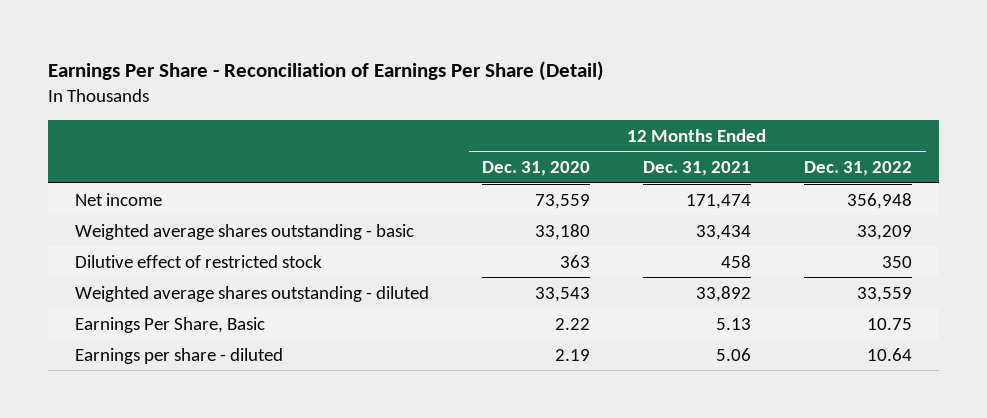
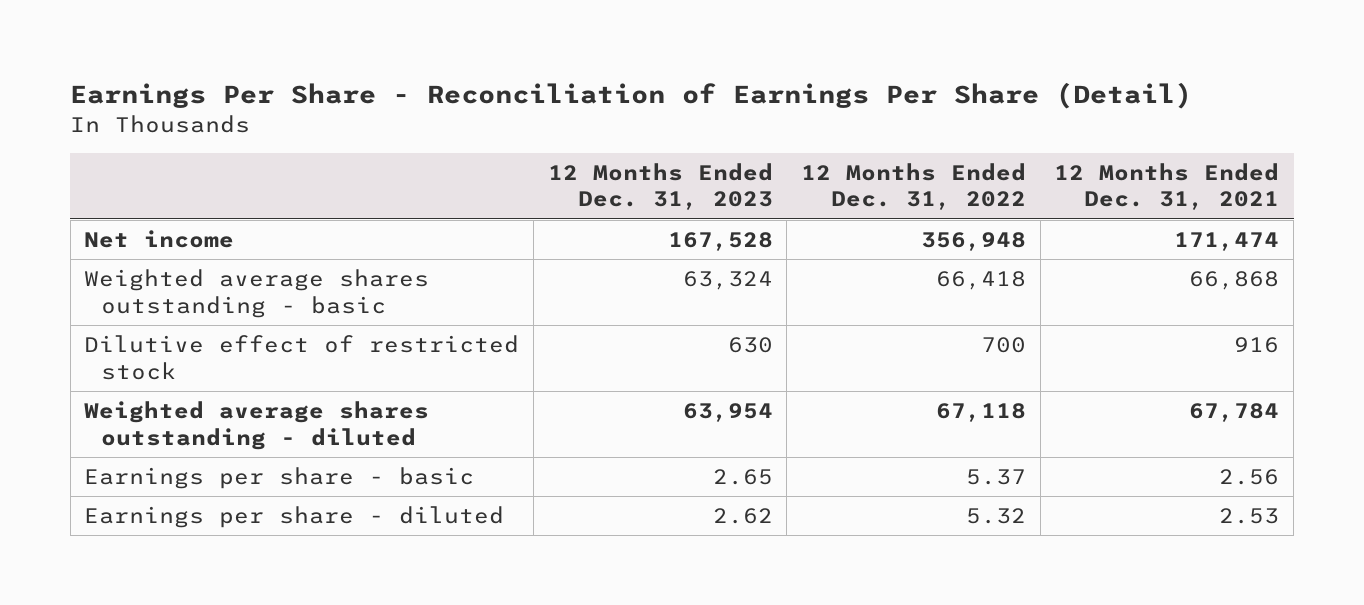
[482,161,591,177] Dec. 31, 2020 -> none
none -> [547,163,773,211] 12 Months Ended Dec. 31, 2023
[696,224,752,240] 33,434 -> [1189,271,1280,291] 66,868
[857,224,913,240] 33,209 -> [936,271,1027,291] 66,418
[721,254,752,268] 458 -> [1234,337,1280,354] 916
[882,255,913,268] 350 -> [981,337,1027,354] 700
[696,285,752,302] 33,892 -> [1189,403,1280,423] 67,784
[857,286,913,302] 33,559 -> [936,403,1027,423] 67,118
[74,316,265,333] Earnings Per Share, Basic -> [84,467,475,490] Earnings per share - basic
[716,317,752,330] 5.13 -> [1219,469,1280,486] 2.56
[867,317,913,330] 10.75 -> [966,469,1027,486] 5.37
[716,347,752,361] 5.06 -> [1219,508,1280,525] 2.53
[867,347,913,361] 10.64 -> [966,508,1027,525] 5.32

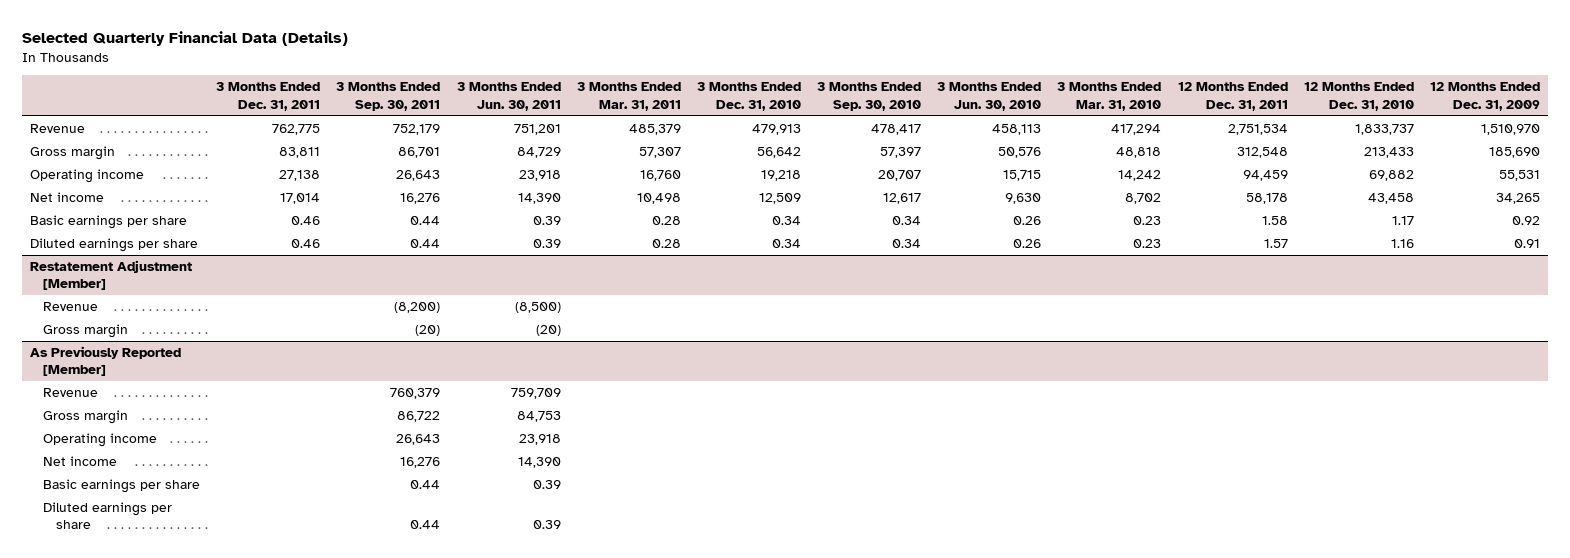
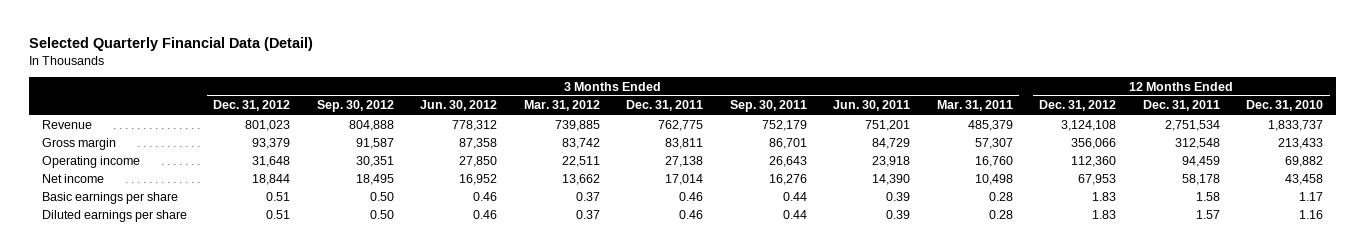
[21,31,348,47] Selected Quarterly Financial Data (Details) -> [28,37,313,52] Selected Quarterly Financial Data (Detail)
[696,82,801,111] 3 Months Ended Dec. 31, 2010 -> none
[817,82,922,111] 3 Months Ended Sep. 30, 2010 -> none
[937,82,1042,111] 3 Months Ended Jun. 30, 2010 -> none
[1057,82,1162,111] 3 Months Ended Mar. 31, 2010 -> none
[1429,82,1540,111] 12 Months Ended Dec. 31, 2009 -> none
none -> [213,100,291,112] Dec. 31, 2012
none -> [316,100,394,113] Sep. 30, 2012
none -> [420,100,498,112] Jun. 30, 2012
none -> [523,100,600,112] Mar. 31, 2012
none -> [1039,100,1117,112] Dec. 31, 2012
[30,260,193,291] Restatement Adjustment [Member] -> none
[42,302,98,312] Revenue -> none
[42,324,128,339] Gross margin -> none
[30,346,182,377] As Previously Reported [Member] -> none
[42,388,98,398] Revenue -> none
[42,410,128,425] Gross margin -> none
[42,433,157,448] Operating income -> none
[42,456,117,467] Net income -> none
[42,479,200,494] Basic earnings per share -> none
[42,502,172,530] Diluted earnings per share -> none

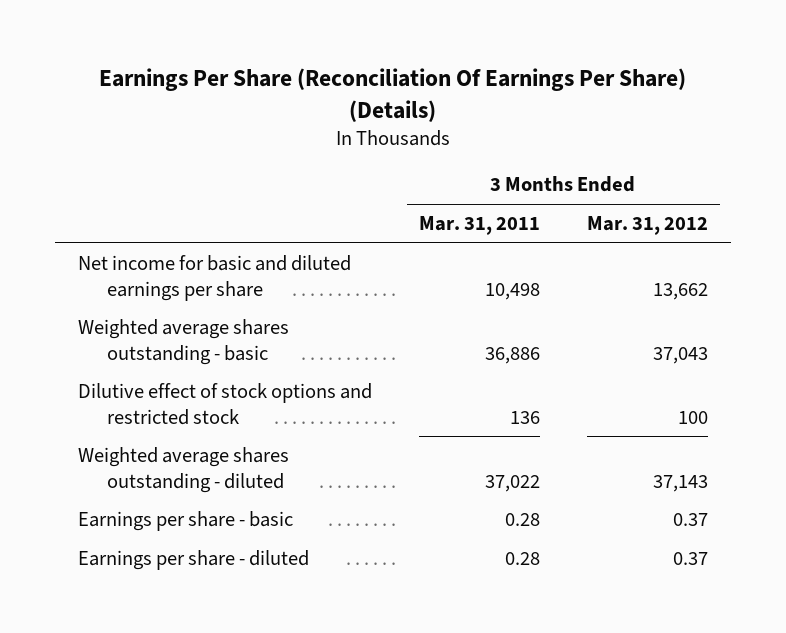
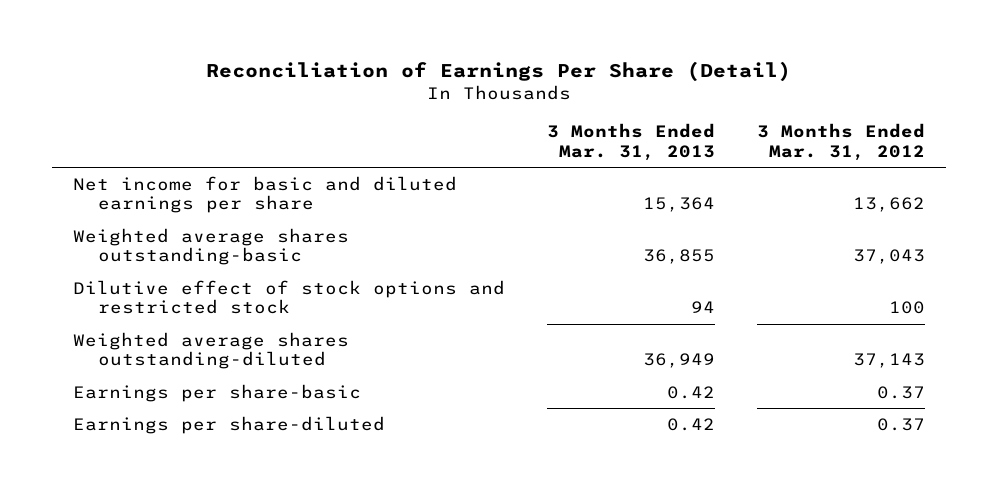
[98,68,686,122] Earnings Per Share (Reconciliation Of Earnings Per Share) (Details) -> [205,61,791,83] Reconciliation of Earnings Per Share (Detail)
[418,216,540,236] Mar. 31, 2011 -> none
none -> [546,123,715,161] 3 Months Ended Mar. 31, 2013
[78,319,290,365] Weighted average shares outstanding - basic -> [72,227,349,266] Weighted average shares outstanding-basic
[78,447,290,493] Weighted average shares outstanding - diluted -> [72,331,349,370] Weighted average shares outstanding-diluted
[78,511,294,532] Earnings per share - basic -> [72,383,361,402] Earnings per share-basic
[78,550,310,571] Earnings per share - diluted -> [72,415,385,434] Earnings per share-diluted

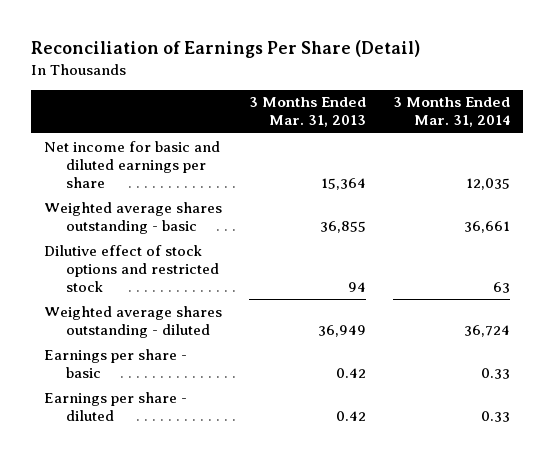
[756,123,925,161] 3 Months Ended Mar. 31, 2012 -> none
none -> [392,97,510,128] 3 Months Ended Mar. 31, 2014
[72,227,349,266] Weighted average shares outstanding-basic -> [44,201,223,234] Weighted average shares outstanding - basic
[72,331,349,370] Weighted average shares outstanding-diluted -> [44,305,223,338] Weighted average shares outstanding - diluted
[72,383,361,402] Earnings per share-basic -> [44,348,188,378] Earnings per share - basic
[72,415,385,434] Earnings per share-diluted -> [44,391,188,421] Earnings per share - diluted

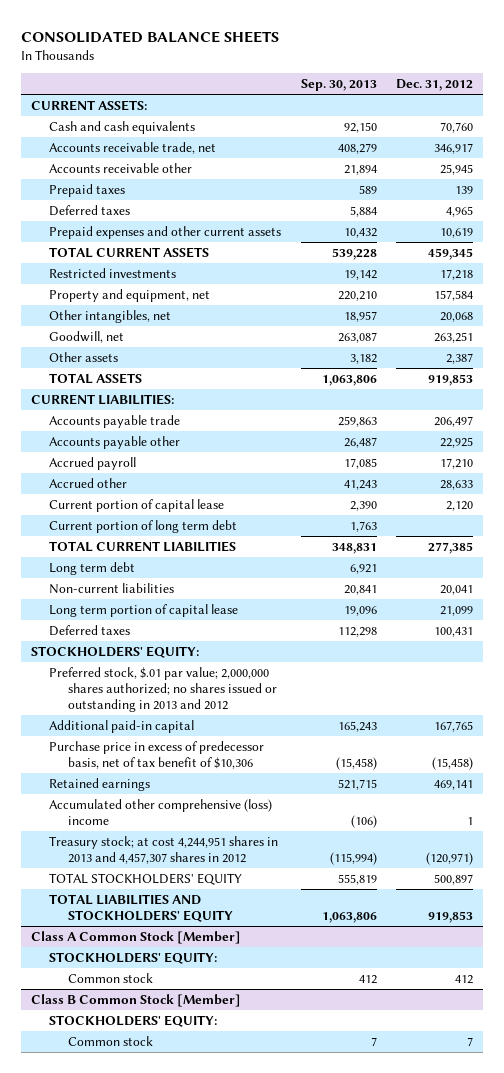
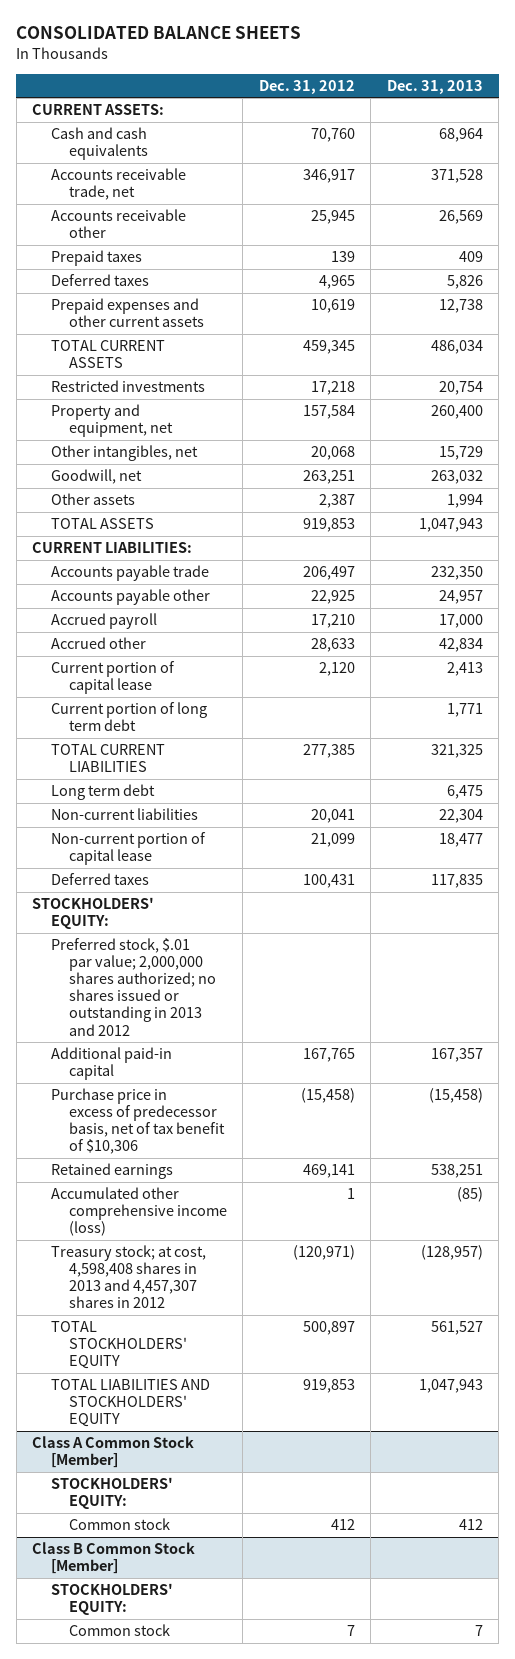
[300,78,377,91] Sep. 30, 2013 -> none
none -> [386,79,483,94] Dec. 31, 2013
[49,603,239,617] Long term portion of capital lease -> [50,832,206,866] Non-current portion of capital lease
[49,798,273,826] Accumulated other comprehensive (loss) income -> [50,1187,228,1237] Accumulated other comprehensive income (loss)
[49,835,279,865] Treasury stock; at cost 4,244,951 shares in 2013 and 4,457,307 shares in 2012 -> [50,1245,206,1309] Treasury stock; at cost, 4,598,408 shares in 2013 and 4,457,307 shares in 2012

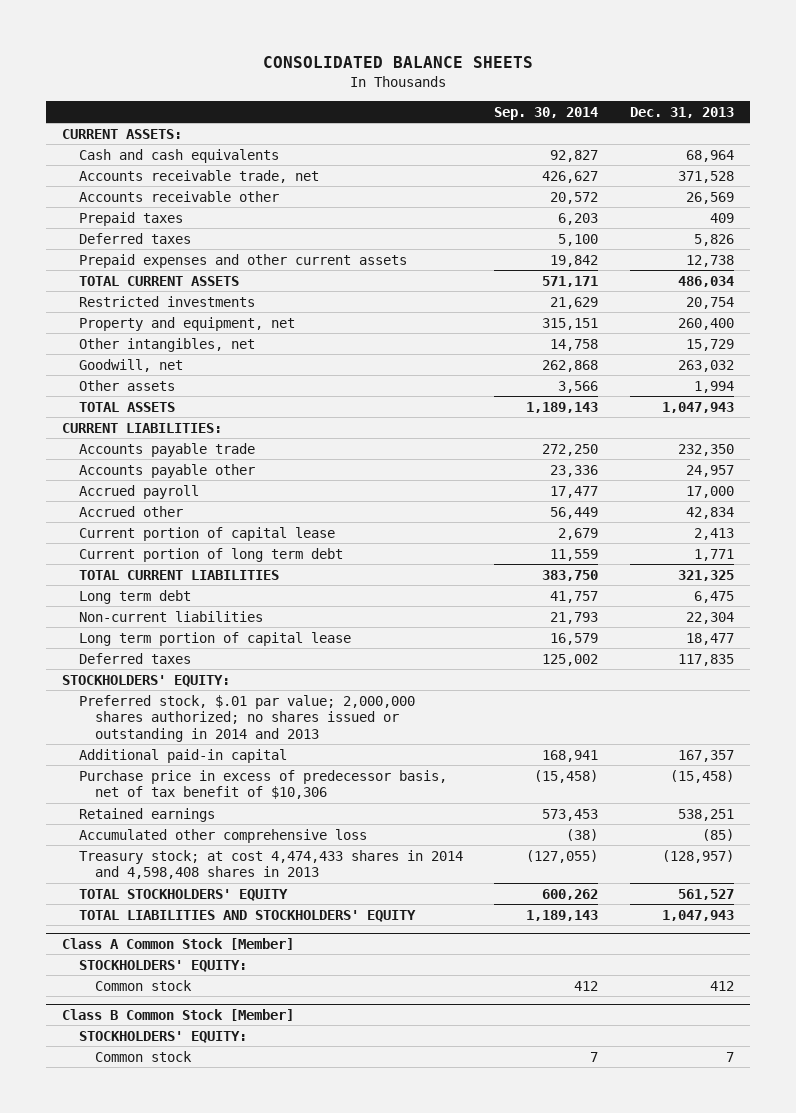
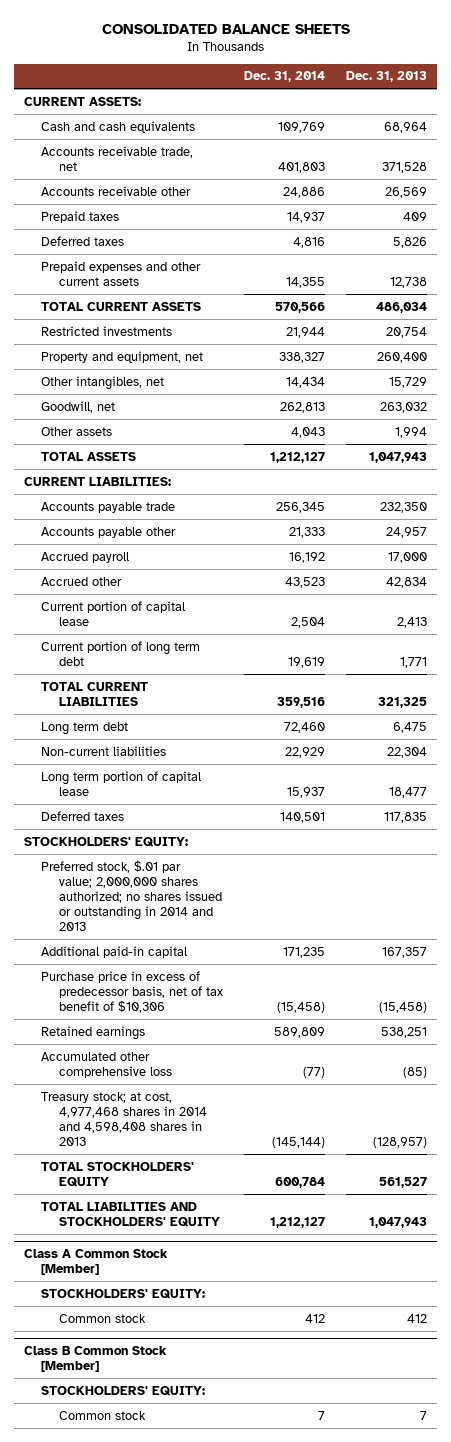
[494,106,599,120] Sep. 30, 2014 -> none
none -> [243,71,325,83] Dec. 31, 2014
[78,849,463,880] Treasury stock; at cost 4,474,433 shares in 2014 and 4,598,408 shares in 2013 -> [41,1091,207,1146] Treasury stock; at cost, 4,977,468 shares in 2014 and 4,598,408 shares in 2013

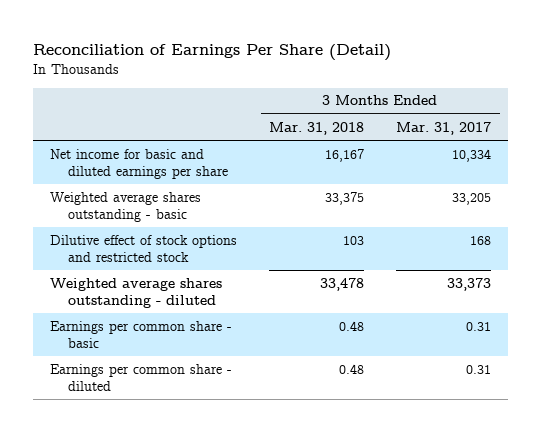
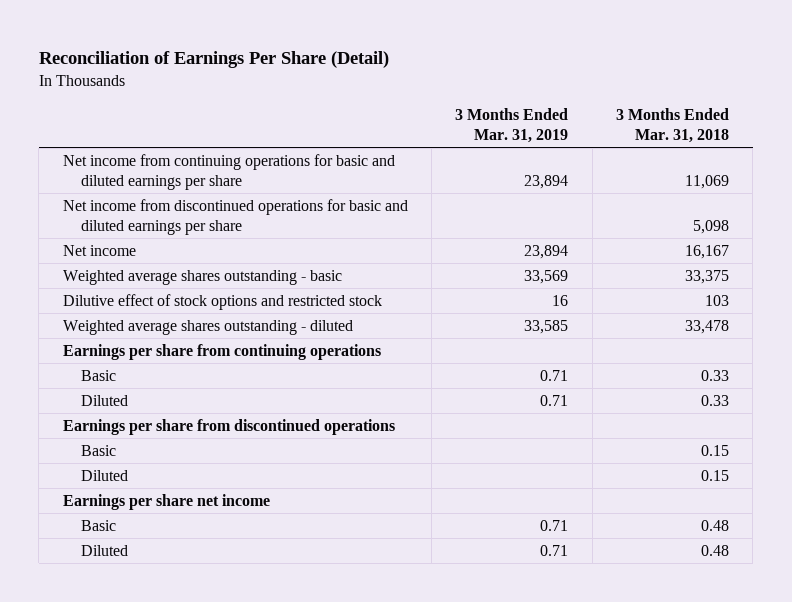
[396,121,492,135] Mar. 31, 2017 -> none
none -> [455,107,569,143] 3 Months Ended Mar. 31, 2019
none -> [62,153,395,190] Net income from continuing operations for basic and diluted earnings per share
none -> [62,198,408,235] Net income from discontinued operations for basic and diluted earnings per share
[49,148,228,179] Net income for basic and diluted earnings per share -> [62,244,136,256] Net income
none -> [62,343,381,360] Earnings per share from continuing operations
none -> [80,369,116,381] Basic
none -> [80,394,128,406] Diluted
none -> [62,418,395,435] Earnings per share from discontinued operations
none -> [80,444,116,456] Basic
none -> [80,469,128,481] Diluted
none -> [62,493,270,510] Earnings per share net income
[49,320,232,348] Earnings per common share - basic -> [80,519,116,531] Basic
[49,363,232,391] Earnings per common share - diluted -> [80,544,128,556] Diluted

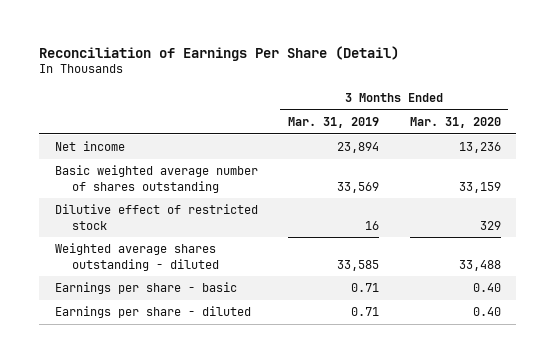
[616,107,730,143] 3 Months Ended Mar. 31, 2018 -> none
none -> [409,116,501,128] Mar. 31, 2020
[62,153,395,190] Net income from continuing operations for basic and diluted earnings per share -> none
[62,198,408,235] Net income from discontinued operations for basic and diluted earnings per share -> none
[62,269,342,285] Weighted average shares outstanding - basic -> [54,165,258,193] Basic weighted average number of shares outstanding
[62,293,382,310] Dilutive effect of stock options and restricted stock -> [54,204,258,230] Dilutive effect of restricted stock
[62,343,381,360] Earnings per share from continuing operations -> none
[80,369,116,381] Basic -> none
[80,394,128,406] Diluted -> none
[62,418,395,435] Earnings per share from discontinued operations -> none
[80,444,116,456] Basic -> none
[80,469,128,481] Diluted -> none
[62,493,270,510] Earnings per share net income -> none
[80,519,116,531] Basic -> [54,282,237,295] Earnings per share - basic
[80,544,128,556] Diluted -> [54,306,251,319] Earnings per share - diluted

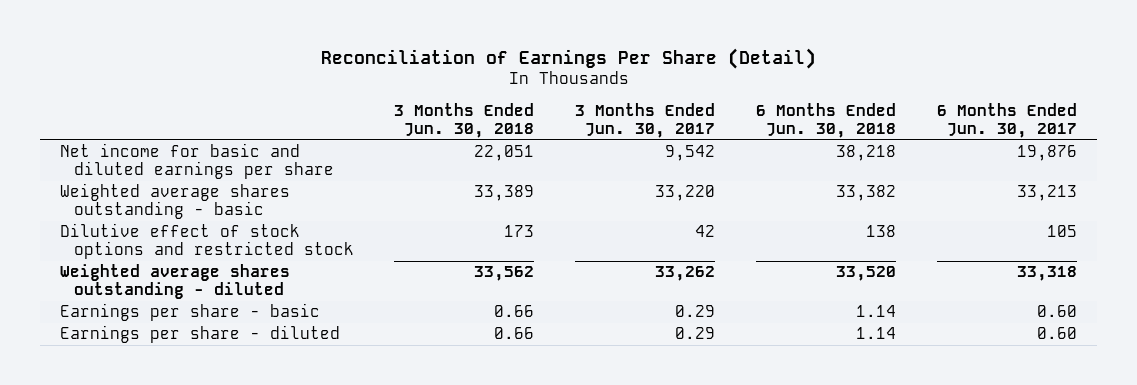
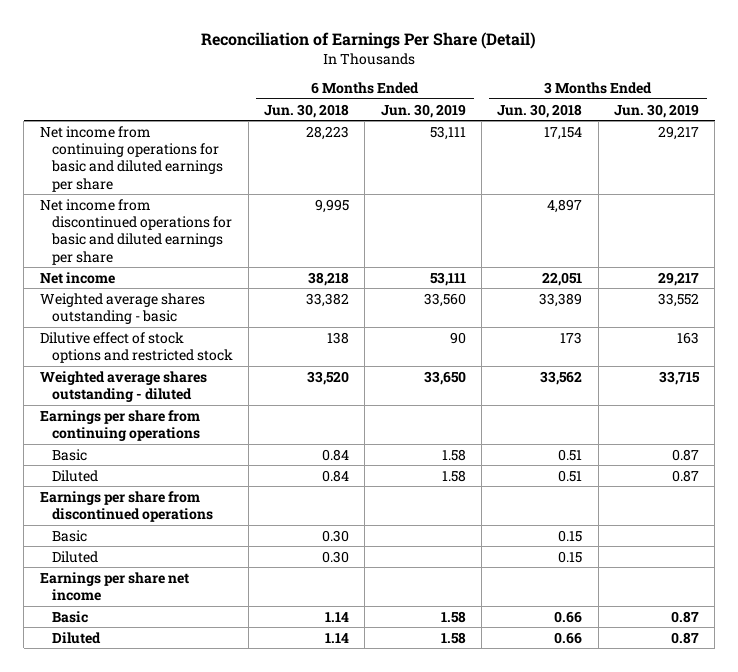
[575,103,716,139] 3 Months Ended Jun. 30, 2017 -> none
[936,103,1077,139] 6 Months Ended Jun. 30, 2017 -> none
none -> [380,103,466,118] Jun. 30, 2019
none -> [613,103,699,118] Jun. 30, 2019
none -> [39,125,223,192] Net income from continuing operations for basic and diluted earnings per share
none -> [39,198,232,265] Net income from discontinued operations for basic and diluted earnings per share
[60,143,334,180] Net income for basic and diluted earnings per share -> [39,271,115,284] Net income
none -> [39,409,200,441] Earnings per share from continuing operations
none -> [51,448,87,461] Basic
none -> [51,469,98,482] Diluted
none -> [39,490,213,522] Earnings per share from discontinued operations
none -> [51,529,87,542] Basic
none -> [51,550,98,563] Diluted
none -> [39,571,189,601] Earnings per share net income
[60,303,321,322] Earnings per share - basic -> [51,610,88,623] Basic
[60,325,341,344] Earnings per share - diluted -> [51,631,101,644] Diluted

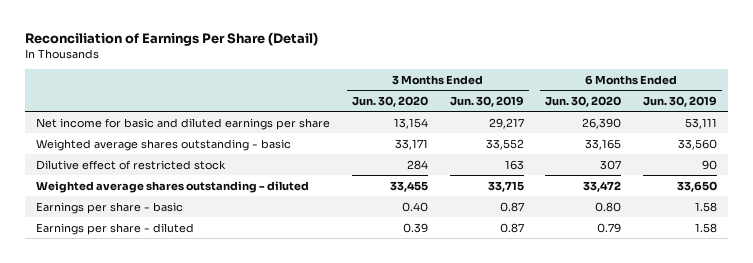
[264,103,350,118] Jun. 30, 2018 -> none
[497,103,583,118] Jun. 30, 2018 -> none
none -> [351,95,428,107] Jun. 30, 2020
none -> [545,95,622,107] Jun. 30, 2020
[39,125,223,192] Net income from continuing operations for basic and diluted earnings per share -> none
[39,198,232,265] Net income from discontinued operations for basic and diluted earnings per share -> none
[39,271,115,284] Net income -> [36,117,331,130] Net income for basic and diluted earnings per share
[39,331,233,363] Dilutive effect of stock options and restricted stock -> [36,159,227,170] Dilutive effect of restricted stock
[39,409,200,441] Earnings per share from continuing operations -> none
[51,448,87,461] Basic -> none
[51,469,98,482] Diluted -> none
[39,490,213,522] Earnings per share from discontinued operations -> none
[51,529,87,542] Basic -> none
[51,550,98,563] Diluted -> none
[39,571,189,601] Earnings per share net income -> none
[51,610,88,623] Basic -> [36,201,184,214] Earnings per share - basic
[51,631,101,644] Diluted -> [36,222,195,235] Earnings per share - diluted

